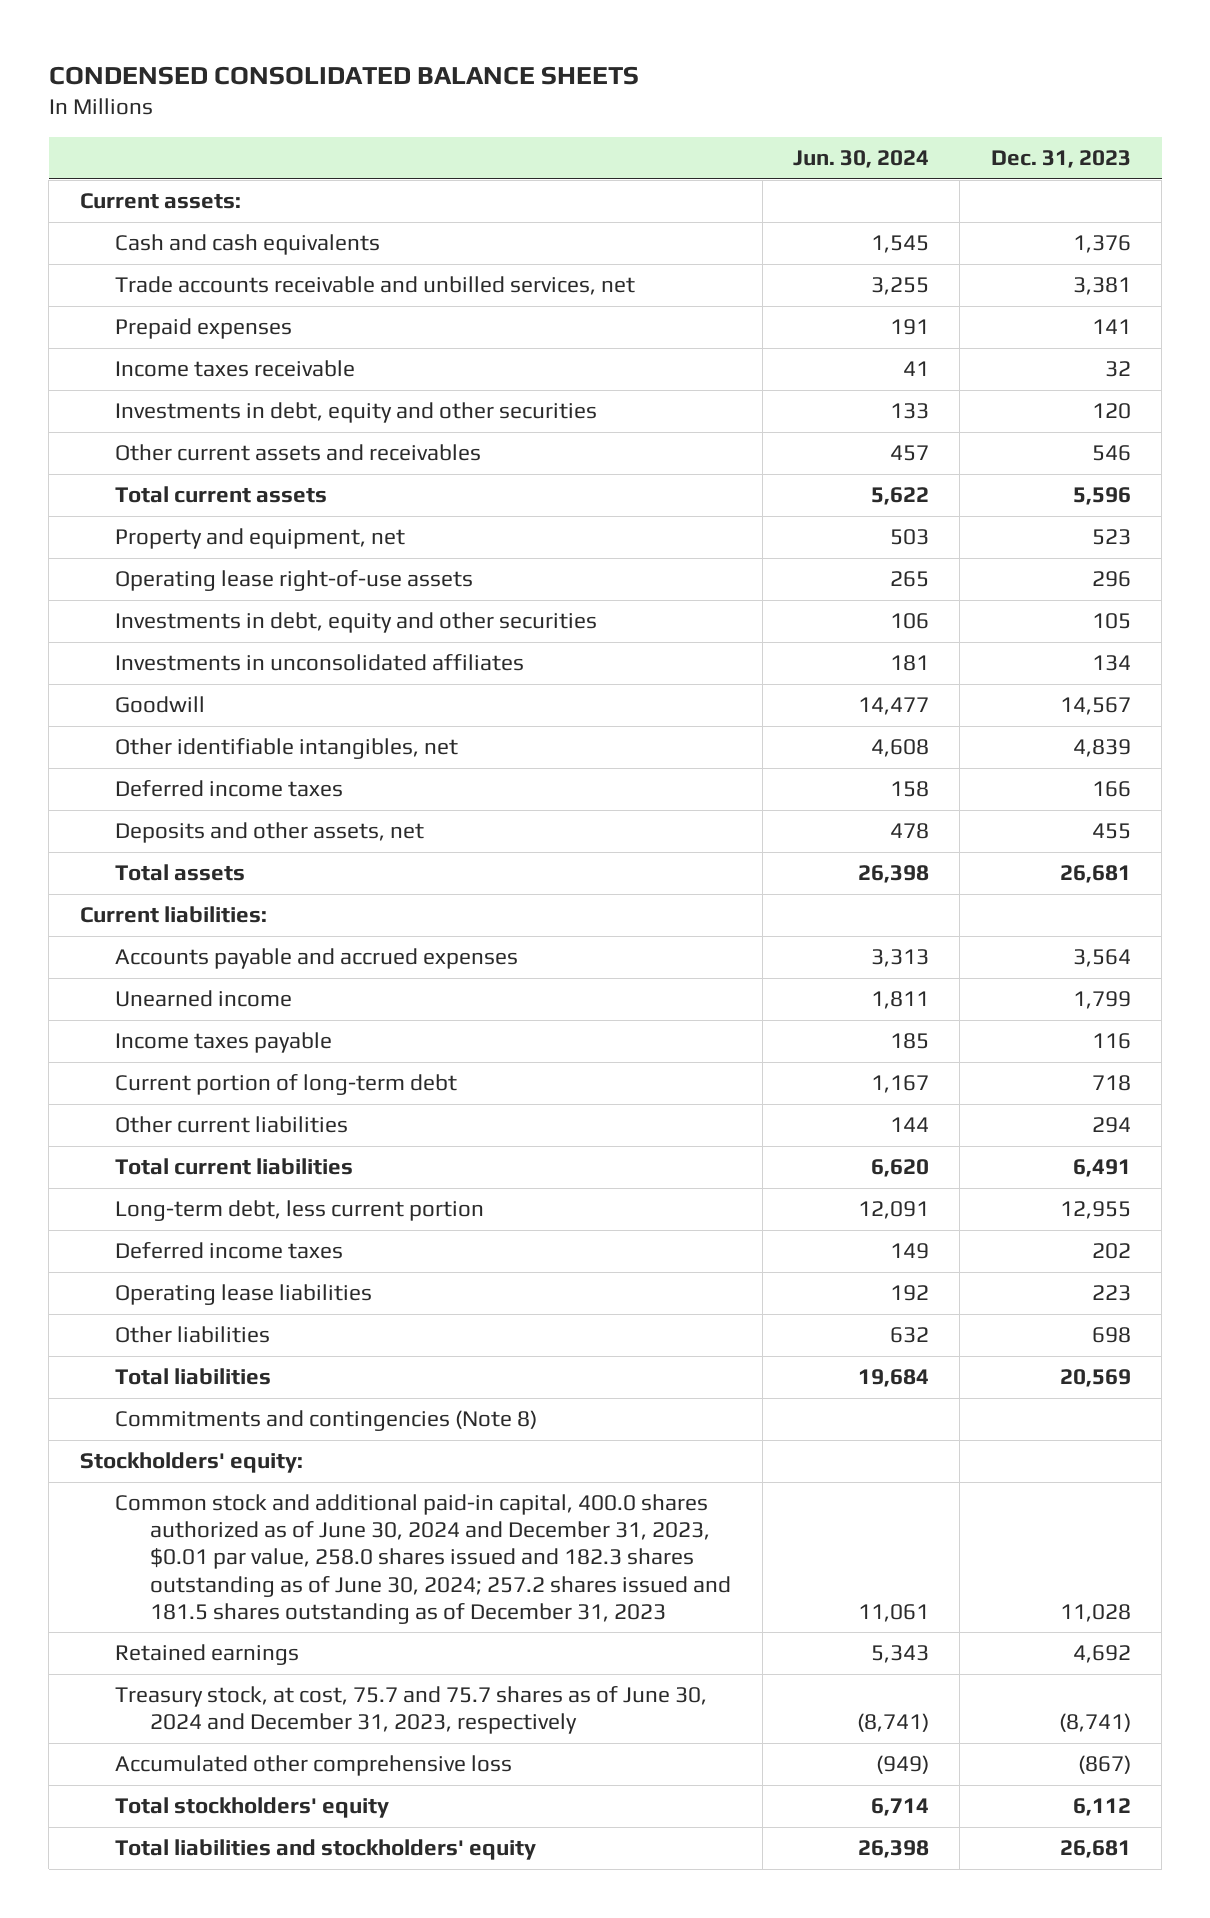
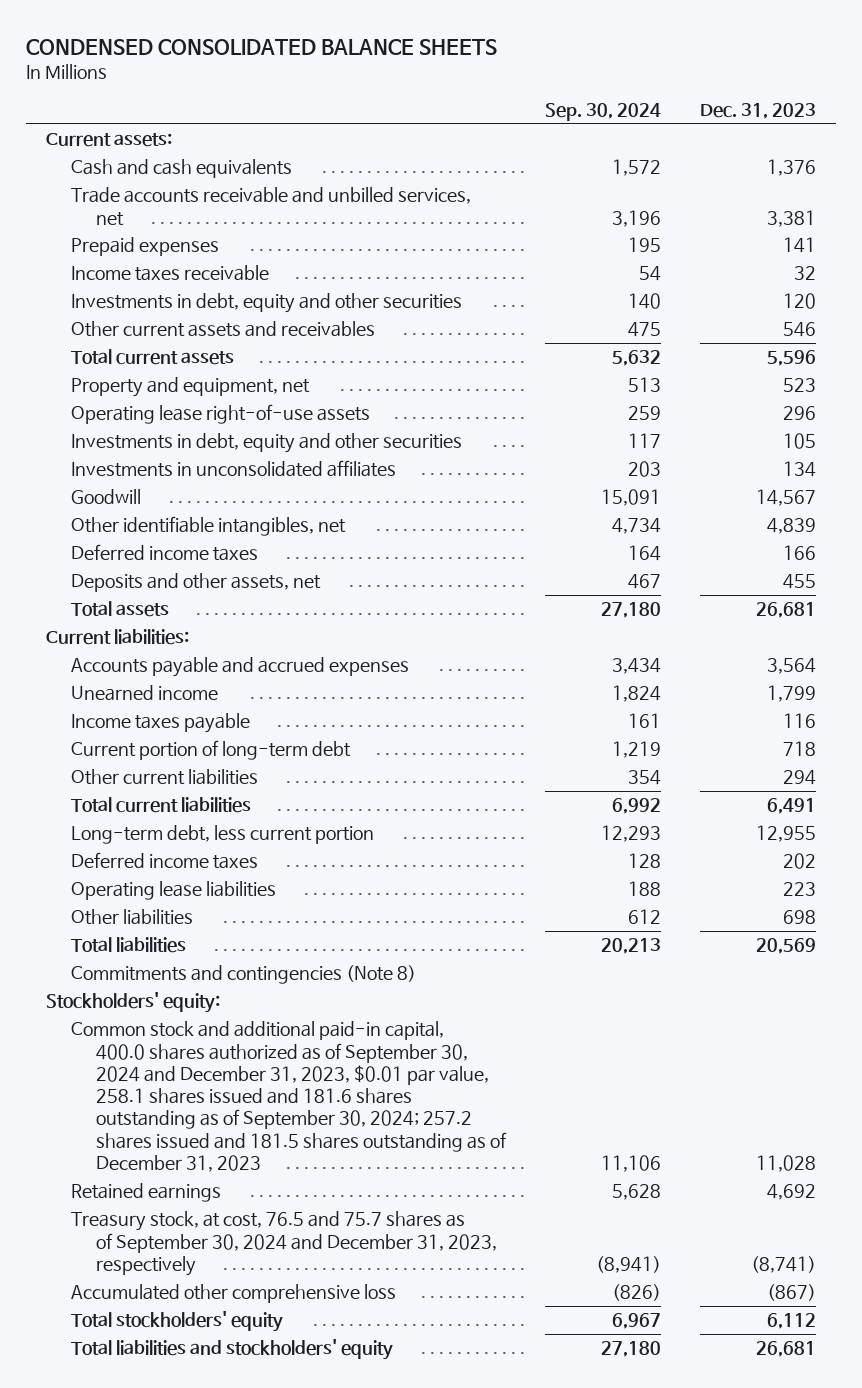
[793,149,930,168] Jun. 30, 2024 -> none
none -> [544,102,661,121] Sep. 30, 2024
[115,1494,732,1624] Common stock and additional paid-in capital, 400.0 shares authorized as of June 30, 2024 and December 31, 2023, $0.01 par value, 258.0 shares issued and 182.3 shares outstanding as of June 30, 2024; 257.2 shares issued and 181.5 shares outstanding as of December 31, 2023 -> [70,1021,507,1172] Common stock and additional paid-in capital, 400.0 shares authorized as of September 30, 2024 and December 31, 2023, $0.01 par value, 258.1 shares issued and 181.6 shares outstanding as of September 30, 2024; 257.2 shares issued and 181.5 shares outstanding as of December 31, 2023
[115,1686,708,1735] Treasury stock, at cost, 75.7 and 75.7 shares as of June 30, 2024 and December 31, 2023, respectively -> [70,1211,497,1276] Treasury stock, at cost, 76.5 and 75.7 shares as of September 30, 2024 and December 31, 2023, respectively

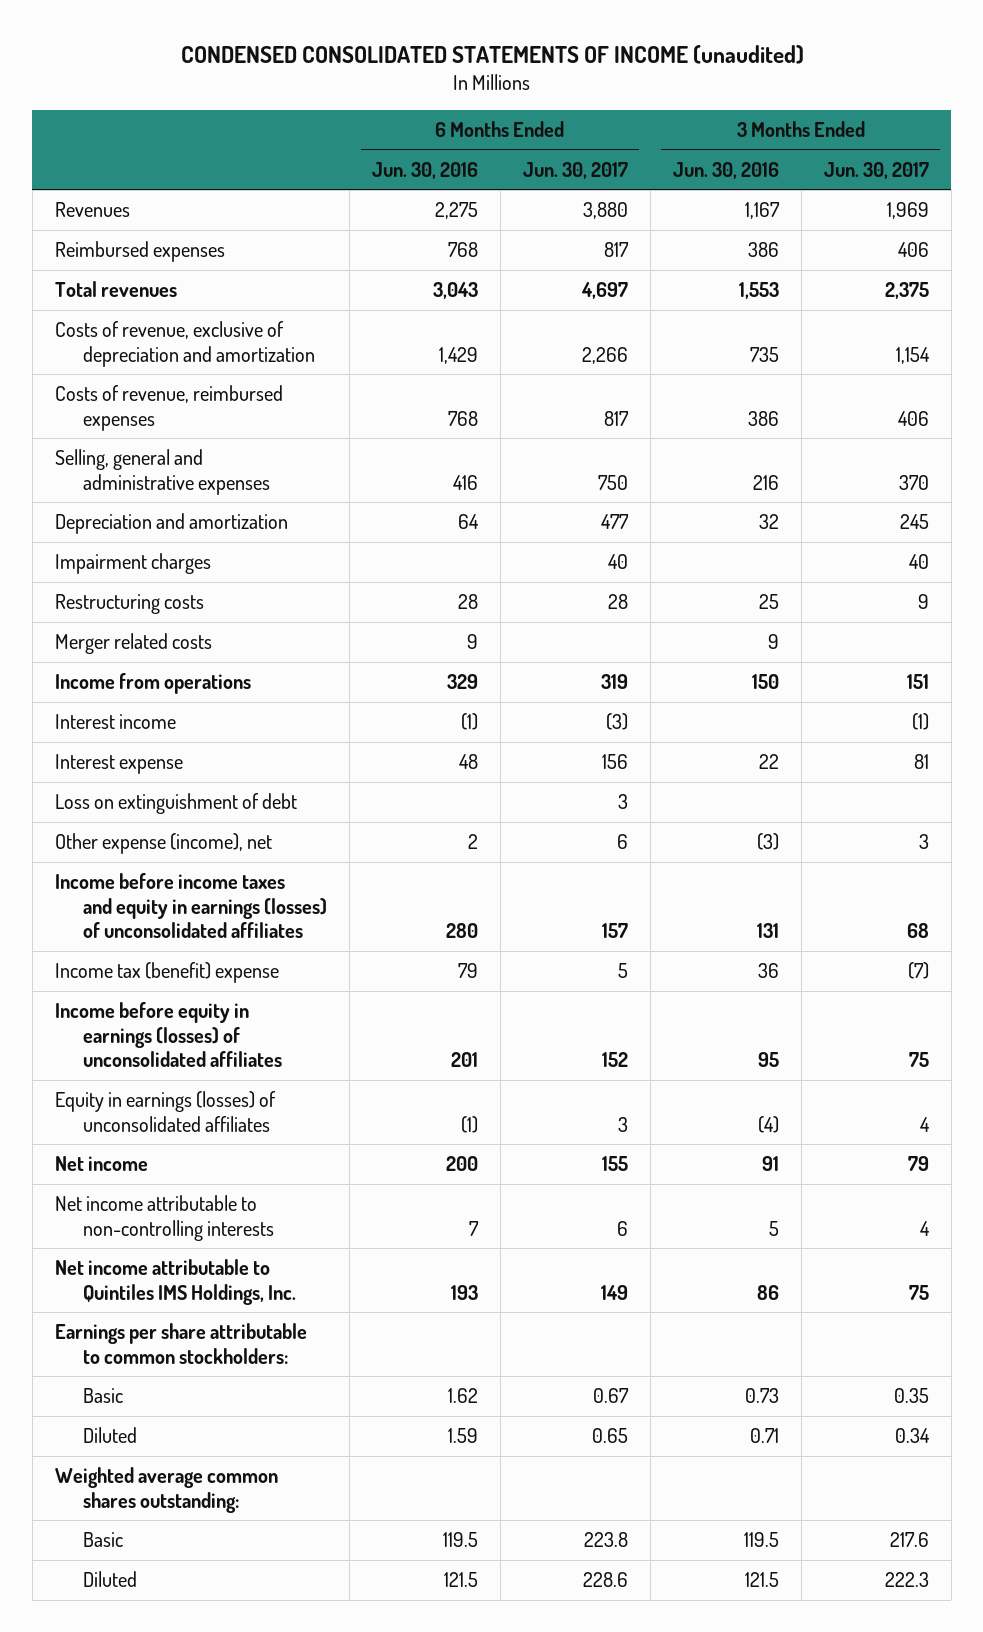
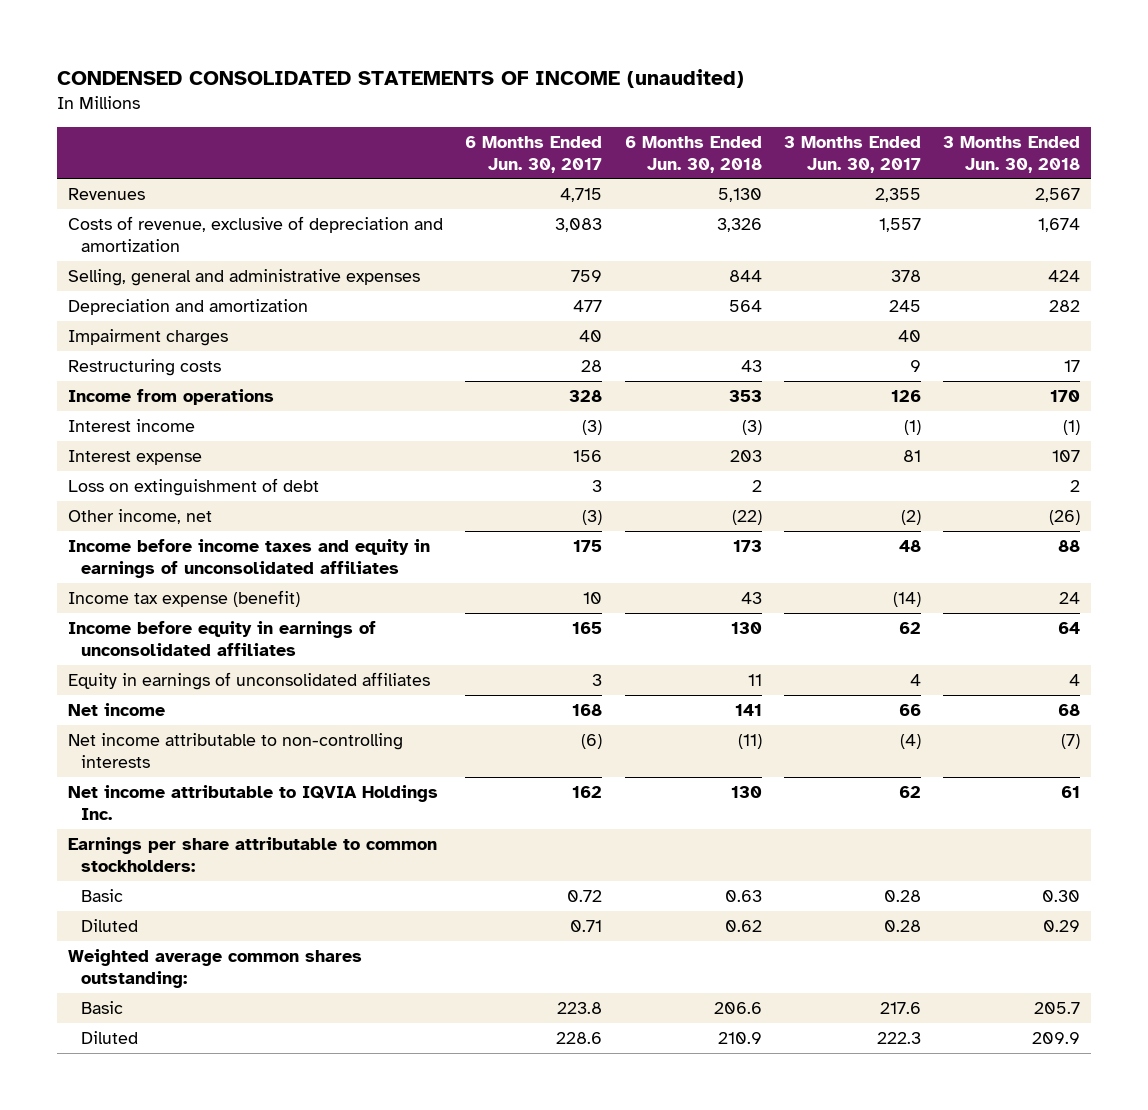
[371,161,478,179] Jun. 30, 2016 -> none
[672,161,779,179] Jun. 30, 2016 -> none
none -> [624,136,762,173] 6 Months Ended Jun. 30, 2018
none -> [943,136,1081,173] 3 Months Ended Jun. 30, 2018
[54,241,225,263] Reimbursed expenses -> none
[54,281,177,298] Total revenues -> none
[54,385,283,431] Costs of revenue, reimbursed expenses -> none
[582,202,628,220] 3,880 -> [560,188,603,203] 4,715
[886,202,929,220] 1,969 -> [874,188,921,203] 2,355
[581,346,628,364] 2,266 -> [555,218,603,233] 3,083
[895,346,930,364] 1,154 -> [878,218,921,233] 1,557
[597,474,628,490] 750 -> [571,270,603,283] 759
[898,474,929,490] 370 -> [890,270,921,283] 378
[54,633,212,655] Merger related costs -> none
[600,674,628,690] 319 -> [569,390,603,403] 328
[906,674,929,690] 151 -> [890,390,921,403] 126
[54,833,272,855] Other expense (income), net -> [68,509,213,525] Other income, net
[616,834,628,850] 6 -> [582,510,603,526] (3)
[918,834,929,850] 3 -> [900,510,921,526] (2)
[54,873,327,938] Income before income taxes and equity in earnings (losses) of unconsolidated affiliates -> [68,539,431,578] Income before income taxes and equity in earnings of unconsolidated affiliates
[601,922,628,938] 157 -> [573,540,603,553] 175
[906,922,929,938] 68 -> [898,540,921,553] 48
[54,962,279,984] Income tax (benefit) expense -> [68,590,301,608] Income tax expense (benefit)
[617,963,628,979] 5 -> [583,592,603,605] 10
[907,962,929,980] (7) -> [892,592,921,608] (14)
[54,1002,282,1067] Income before equity in earnings (losses) of unconsolidated affiliates -> [68,621,377,656] Income before equity in earnings of unconsolidated affiliates
[601,1051,628,1067] 152 -> [572,622,603,635] 165
[908,1051,929,1067] 75 -> [898,622,921,635] 62
[54,1091,276,1132] Equity in earnings (losses) of unconsolidated affiliates -> [68,672,431,691] Equity in earnings of unconsolidated affiliates
[601,1156,628,1172] 155 -> [572,704,603,717] 168
[907,1156,929,1172] 79 -> [898,704,921,717] 66
[616,1220,628,1236] 6 -> [581,734,603,750] (6)
[919,1220,930,1236] 4 -> [899,734,921,750] (4)
[54,1259,296,1305] Net income attributable to Quintiles IMS Holdings, Inc. -> [68,785,439,820] Net income attributable to IQVIA Holdings Inc.
[600,1284,628,1300] 149 -> [572,786,603,799] 162
[908,1284,929,1300] 75 -> [898,786,921,799] 62
[592,1388,629,1404] 0.67 -> [567,890,603,903] 0.72
[893,1388,929,1404] 0.35 -> [883,890,921,903] 0.28
[591,1428,628,1444] 0.65 -> [570,920,603,933] 0.71
[894,1428,930,1444] 0.34 -> [883,920,921,933] 0.28

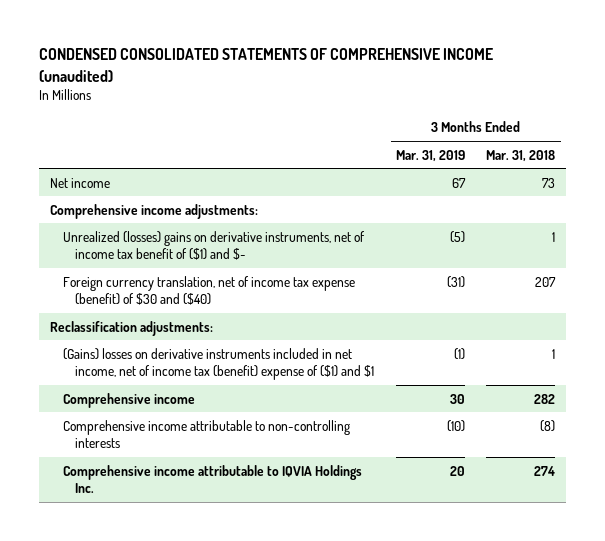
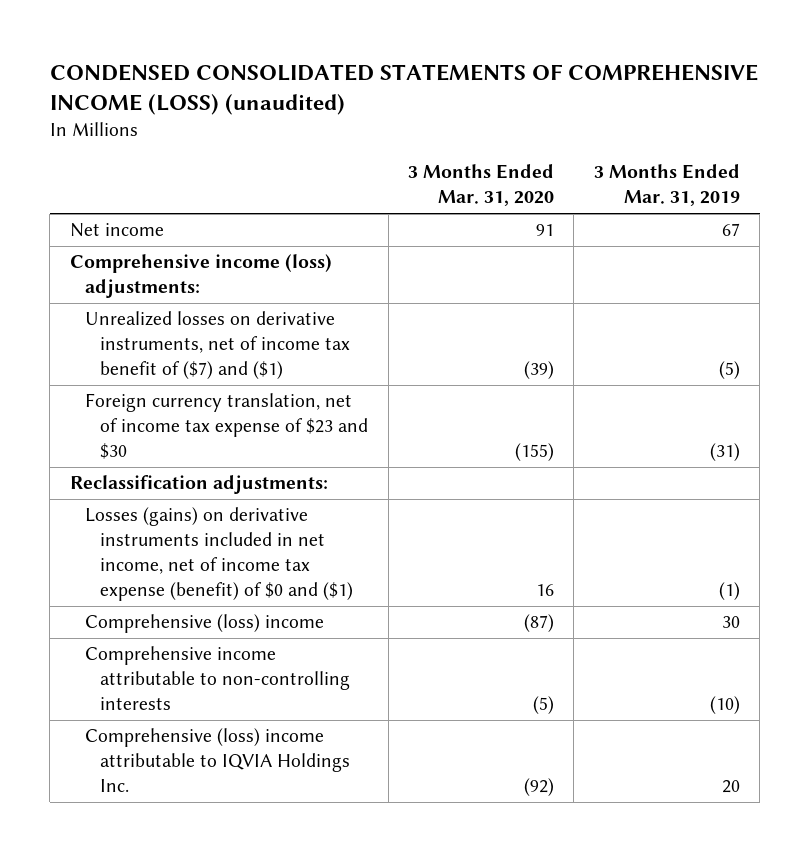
[39,48,494,82] CONDENSED CONSOLIDATED STATEMENTS OF COMPREHENSIVE INCOME (unaudited) -> [49,63,758,116] CONDENSED CONSOLIDATED STATEMENTS OF COMPREHENSIVE INCOME (LOSS) (unaudited)
[486,149,556,162] Mar. 31, 2018 -> none
none -> [408,164,555,207] 3 Months Ended Mar. 31, 2020
[49,203,258,219] Comprehensive income adjustments: -> [69,254,332,299] Comprehensive income (loss) adjustments:
[62,230,365,261] Unrealized (losses) gains on derivative instruments, net of income tax benefit of ($1) and $- -> [84,311,351,380] Unrealized losses on derivative instruments, net of income tax benefit of ($7) and ($1)
[62,275,355,306] Foreign currency translation, net of income tax expense (benefit) of $30 and ($40) -> [84,393,369,460] Foreign currency translation, net of income tax expense of $23 and $30
[62,347,375,381] (Gains) losses on derivative instruments included in net income, net of income tax (benefit) expense of ($1) and $1 -> [84,507,354,602] Losses (gains) on derivative instruments included in net income, net of income tax expense (benefit) of $0 and ($1)
[62,392,195,408] Comprehensive income -> [84,614,324,634] Comprehensive (loss) income
[62,464,362,494] Comprehensive income attributable to IQVIA Holdings Inc. -> [84,728,351,793] Comprehensive (loss) income attributable to IQVIA Holdings Inc.

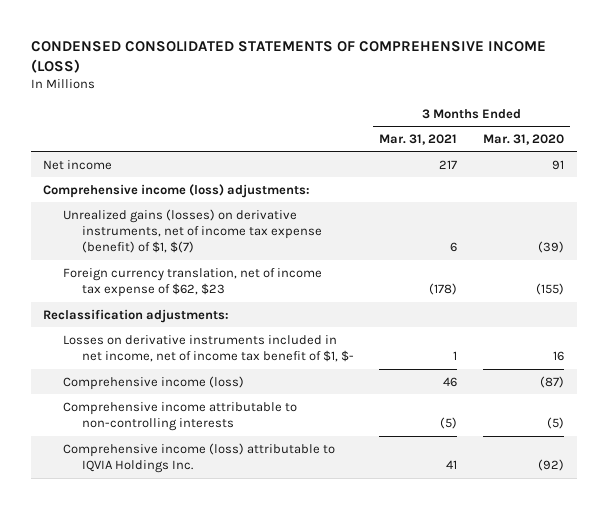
[49,63,758,116] CONDENSED CONSOLIDATED STATEMENTS OF COMPREHENSIVE INCOME (LOSS) (unaudited) -> [30,40,546,73] CONDENSED CONSOLIDATED STATEMENTS OF COMPREHENSIVE INCOME (LOSS)
[593,164,740,207] 3 Months Ended Mar. 31, 2019 -> none
none -> [379,133,458,145] Mar. 31, 2021
[84,311,351,380] Unrealized losses on derivative instruments, net of income tax benefit of ($7) and ($1) -> [62,208,323,254] Unrealized gains (losses) on derivative instruments, net of income tax expense (benefit) of $1, $(7)
[84,393,369,460] Foreign currency translation, net of income tax expense of $23 and $30 -> [62,267,322,298] Foreign currency translation, net of income tax expense of $62, $23
[84,507,354,602] Losses (gains) on derivative instruments included in net income, net of income tax expense (benefit) of $0 and ($1) -> [62,334,355,363] Losses on derivative instruments included in net income, net of income tax benefit of $1, $-
[84,614,324,634] Comprehensive (loss) income -> [62,375,244,390] Comprehensive income (loss)
[84,728,351,793] Comprehensive (loss) income attributable to IQVIA Holdings Inc. -> [62,442,335,474] Comprehensive income (loss) attributable to IQVIA Holdings Inc.

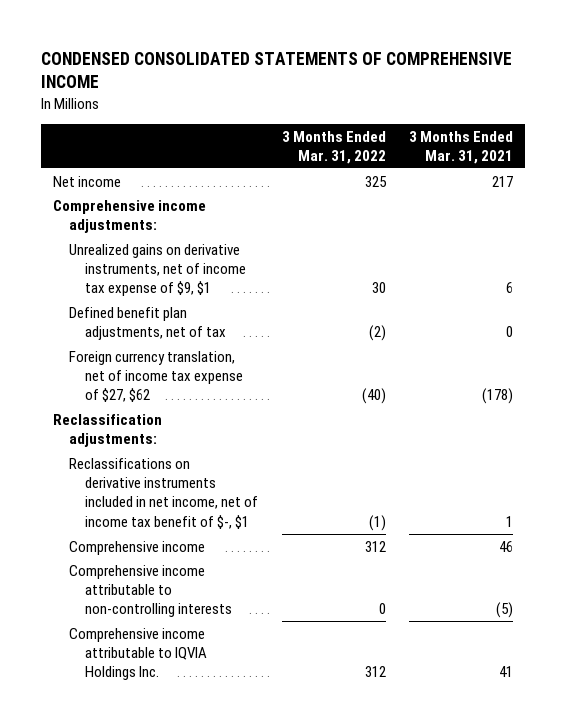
[30,40,546,73] CONDENSED CONSOLIDATED STATEMENTS OF COMPREHENSIVE INCOME (LOSS) -> [41,51,513,89] CONDENSED CONSOLIDATED STATEMENTS OF COMPREHENSIVE INCOME
[482,133,564,145] Mar. 31, 2020 -> none
none -> [281,130,386,164] 3 Months Ended Mar. 31, 2022
[43,183,311,198] Comprehensive income (loss) adjustments: -> [52,199,206,233] Comprehensive income adjustments:
[62,208,323,254] Unrealized gains (losses) on derivative instruments, net of income tax expense (benefit) of $1, $(7) -> [69,243,247,297] Unrealized gains on derivative instruments, net of income tax expense of $9, $1
none -> [69,306,227,340] Defined benefit plan adjustments, net of tax
[62,267,322,298] Foreign currency translation, net of income tax expense of $62, $23 -> [69,350,244,403] Foreign currency translation, net of income tax expense of $27, $62
[62,334,355,363] Losses on derivative instruments included in net income, net of income tax benefit of $1, $- -> [69,457,259,529] Reclassifications on derivative instruments included in net income, net of income tax benefit of $-, $1
[62,375,244,390] Comprehensive income (loss) -> [69,540,206,555] Comprehensive income
[62,442,335,474] Comprehensive income (loss) attributable to IQVIA Holdings Inc. -> [69,627,208,681] Comprehensive income attributable to IQVIA Holdings Inc.

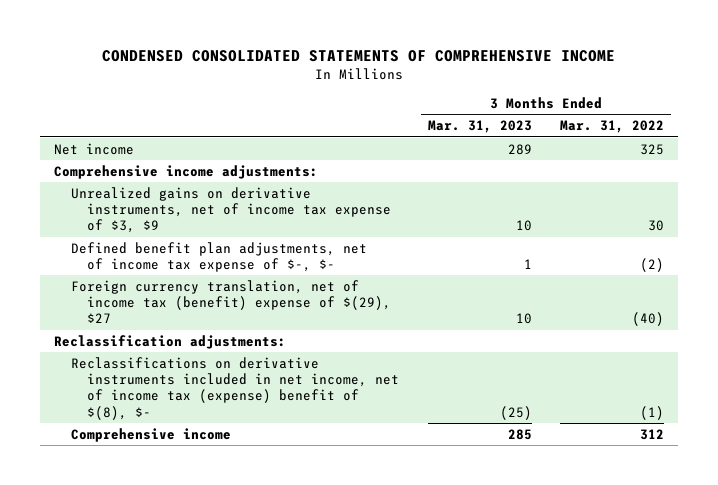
[409,130,514,164] 3 Months Ended Mar. 31, 2021 -> none
none -> [427,120,532,134] Mar. 31, 2023
[69,243,247,297] Unrealized gains on derivative instruments, net of income tax expense of $9, $1 -> [70,186,392,234] Unrealized gains on derivative instruments, net of income tax expense of $3, $9
[69,306,227,340] Defined benefit plan adjustments, net of tax -> [70,241,367,273] Defined benefit plan adjustments, net of income tax expense of $-, $-
[69,350,244,403] Foreign currency translation, net of income tax expense of $27, $62 -> [70,279,392,324] Foreign currency translation, net of income tax (benefit) expense of $(29), $27
[69,457,259,529] Reclassifications on derivative instruments included in net income, net of income tax benefit of $-, $1 -> [70,356,400,420] Reclassifications on derivative instruments included in net income, net of income tax (expense) benefit of $(8), $-
[69,564,233,618] Comprehensive income attributable to non-controlling interests -> none
[69,627,208,681] Comprehensive income attributable to IQVIA Holdings Inc. -> none

